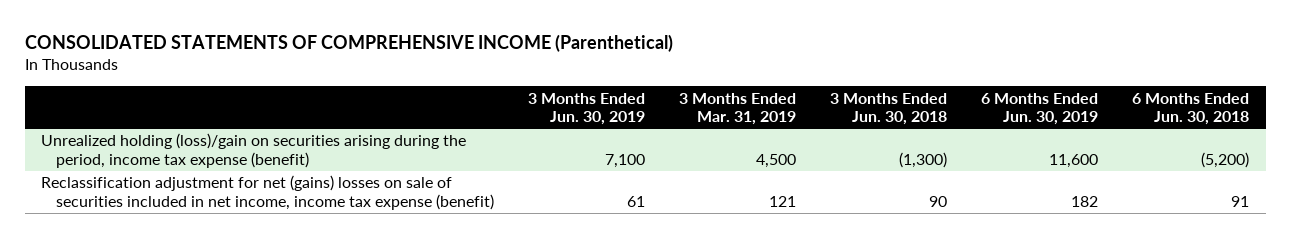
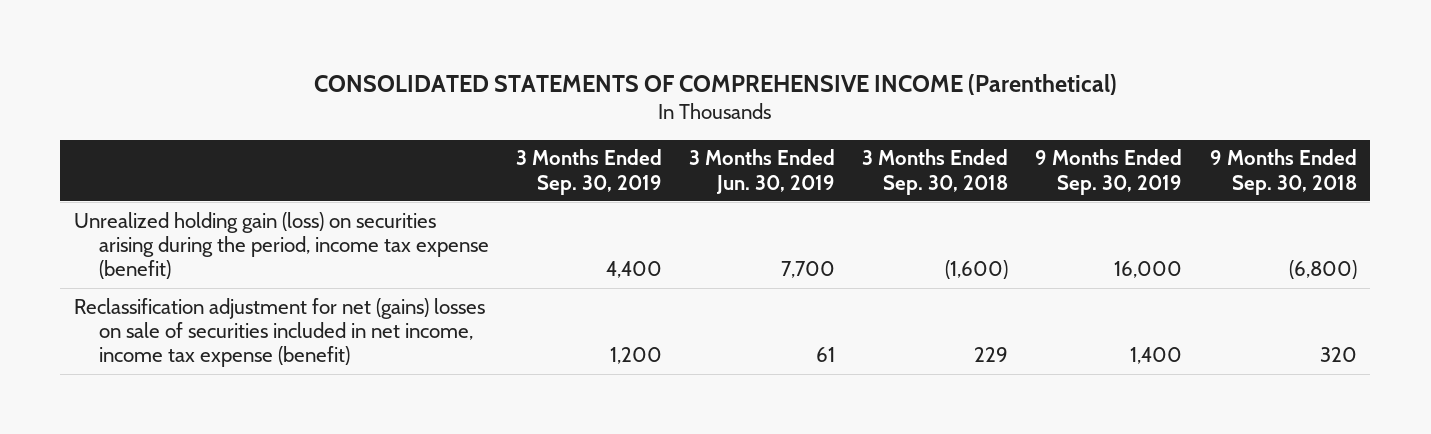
[679,92,797,126] 3 Months Ended Mar. 31, 2019 -> none
[829,92,947,126] 3 Months Ended Jun. 30, 2018 -> none
[980,92,1098,126] 6 Months Ended Jun. 30, 2019 -> none
[1131,92,1249,126] 6 Months Ended Jun. 30, 2018 -> none
none -> [515,149,662,195] 3 Months Ended Sep. 30, 2019
none -> [862,149,1009,195] 3 Months Ended Sep. 30, 2018
none -> [1035,149,1183,195] 9 Months Ended Sep. 30, 2019
none -> [1209,149,1357,195] 9 Months Ended Sep. 30, 2018
[41,133,467,169] Unrealized holding (loss)/gain on securities arising during the period, income tax expense (benefit) -> [73,211,489,280] Unrealized holding gain (loss) on securities arising during the period, income tax expense (benefit)
[605,154,646,169] 7,100 -> [781,261,836,279] 7,700

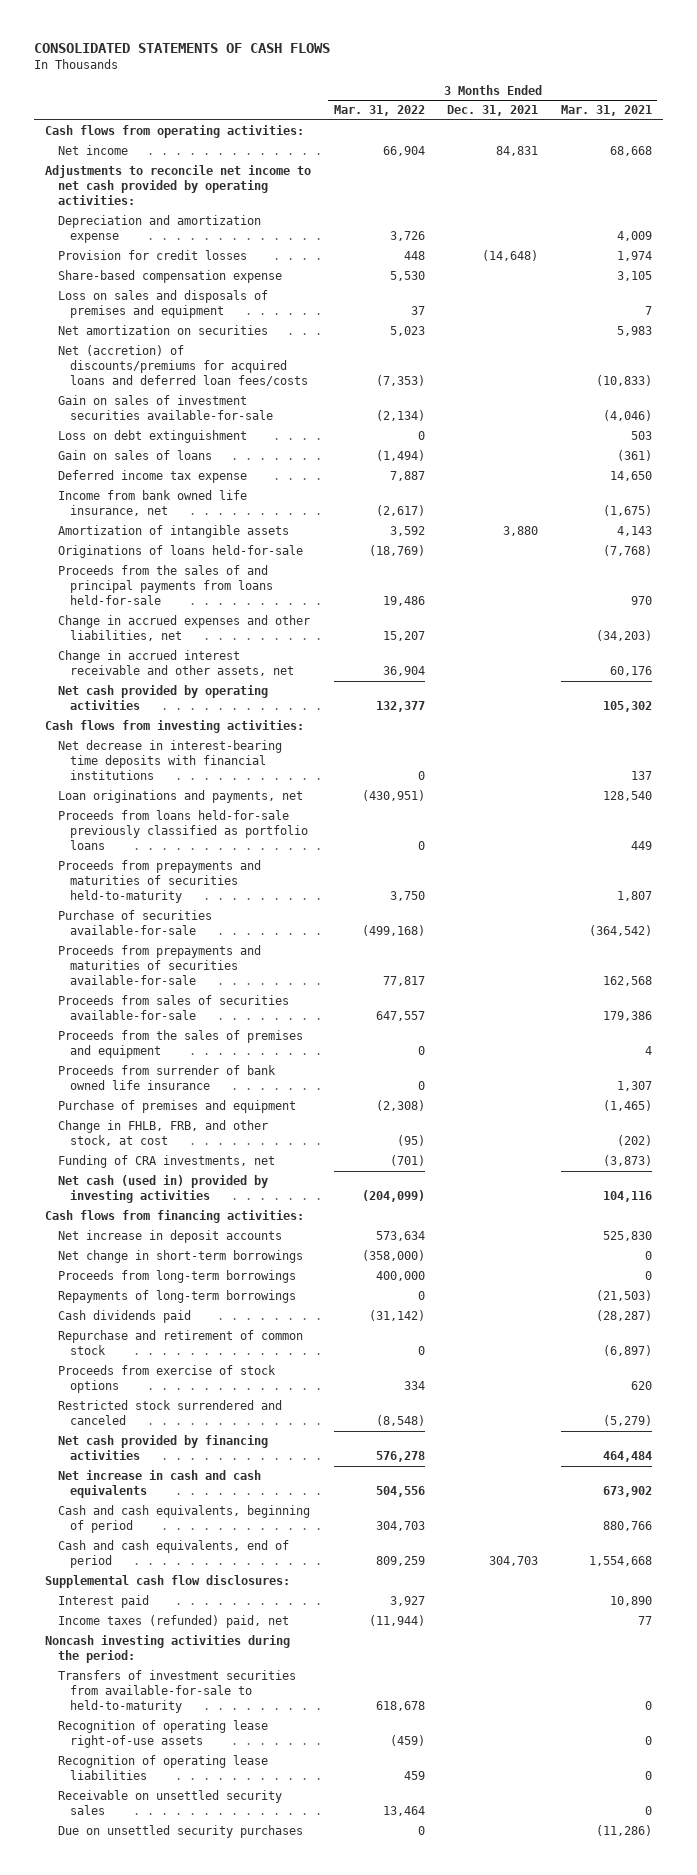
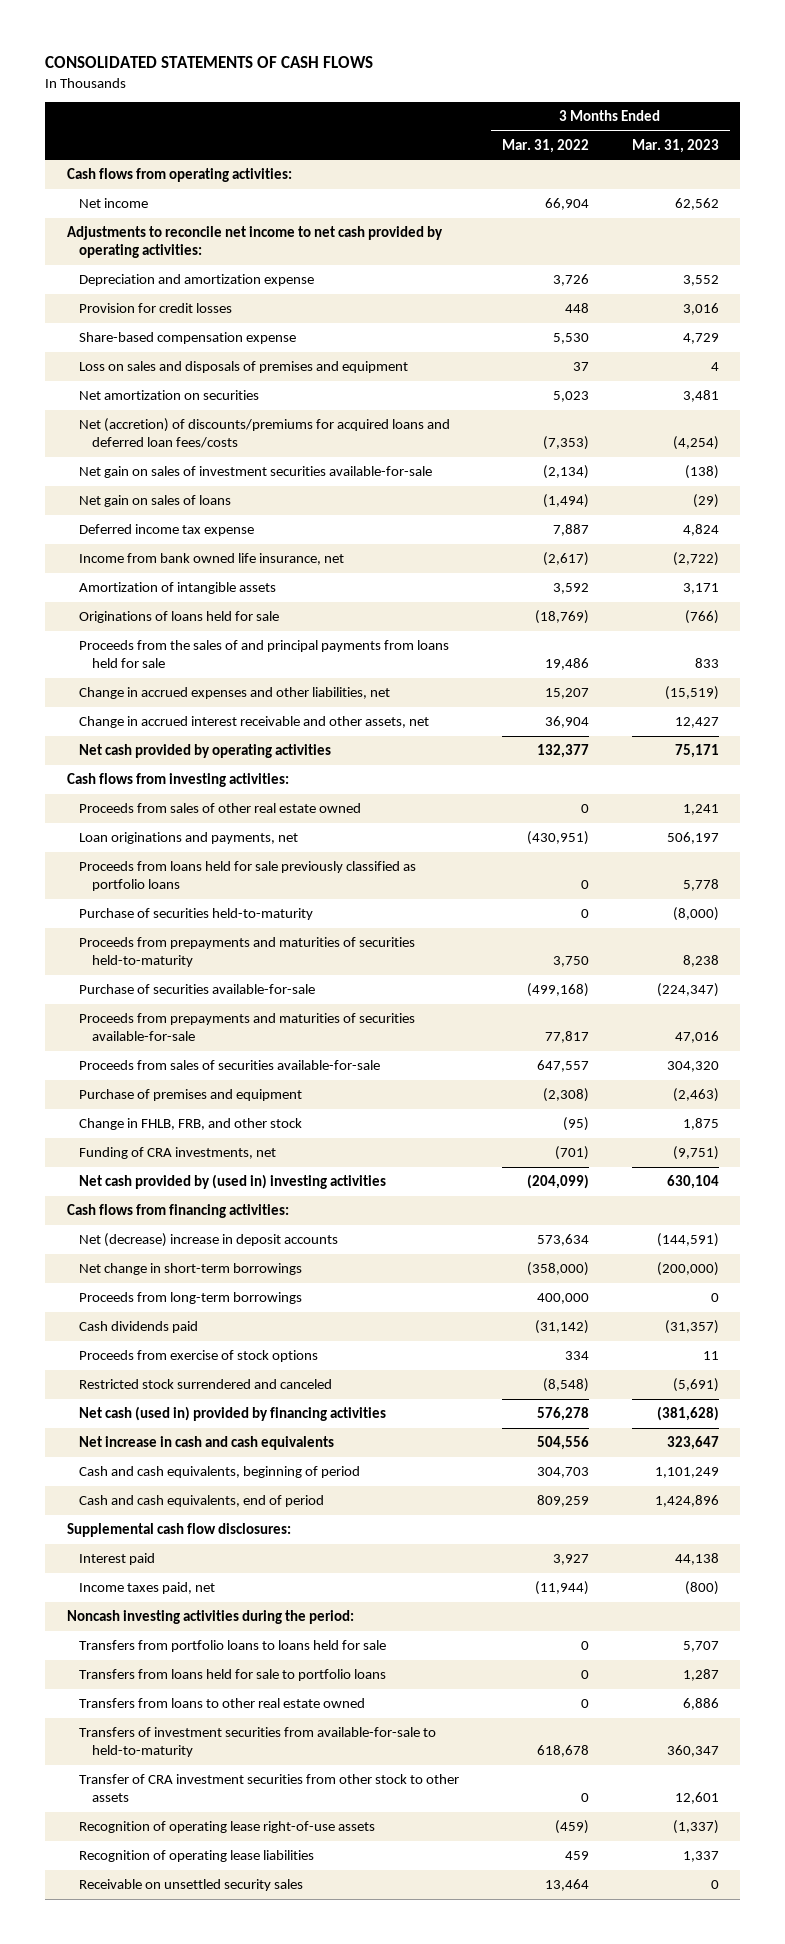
[447,105,539,117] Dec. 31, 2021 -> none
[560,105,652,117] Mar. 31, 2021 -> none
none -> [631,138,719,153] Mar. 31, 2023
[57,430,247,444] Loss on debt extinguishment -> none
[57,395,273,421] Gain on sales of investment securities available-for-sale -> [79,466,433,479] Net gain on sales of investment securities available-for-sale
[57,450,212,461] Gain on sales of loans -> [79,495,232,508] Net gain on sales of loans
[57,545,303,559] Originations of loans held-for-sale -> [79,611,280,624] Originations of loans held for sale
[57,565,273,606] Proceeds from the sales of and principal payments from loans held-for-sale -> [79,640,450,669] Proceeds from the sales of and principal payments from loans held for sale
[57,740,282,781] Net decrease in interest-bearing time deposits with financial institutions -> none
none -> [79,803,362,814] Proceeds from sales of other real estate owned
[57,810,308,851] Proceeds from loans held-for-sale previously classified as portfolio loans -> [79,861,417,892] Proceeds from loans held for sale previously classified as portfolio loans
none -> [79,908,314,921] Purchase of securities held-to-maturity
[57,1030,303,1059] Proceeds from the sales of premises and equipment -> none
[57,1065,276,1091] Proceeds from surrender of bank owned life insurance -> none
[57,1120,268,1147] Change in FHLB, FRB, and other stock, at cost -> [79,1118,303,1131] Change in FHLB, FRB, and other stock
[57,1175,268,1204] Net cash (used in) provided by investing activities -> [79,1174,387,1190] Net cash provided by (used in) investing activities
[57,1230,282,1244] Net increase in deposit accounts -> [79,1233,339,1248] Net (decrease) increase in deposit accounts
[57,1290,296,1304] Repayments of long-term borrowings -> none
[57,1330,303,1356] Repurchase and retirement of common stock -> none
[57,1435,268,1461] Net cash provided by financing activities -> [79,1406,387,1422] Net cash (used in) provided by financing activities
[57,1615,289,1629] Income taxes (refunded) paid, net -> [79,1582,216,1595] Income taxes paid, net
none -> [79,1640,387,1653] Transfers from portfolio loans to loans held for sale
none -> [79,1669,387,1682] Transfers from loans held for sale to portfolio loans
none -> [79,1698,366,1709] Transfers from loans to other real estate owned
none -> [79,1774,460,1803] Transfer of CRA investment securities from other stock to other assets
[57,1825,303,1839] Due on unsettled security purchases -> none

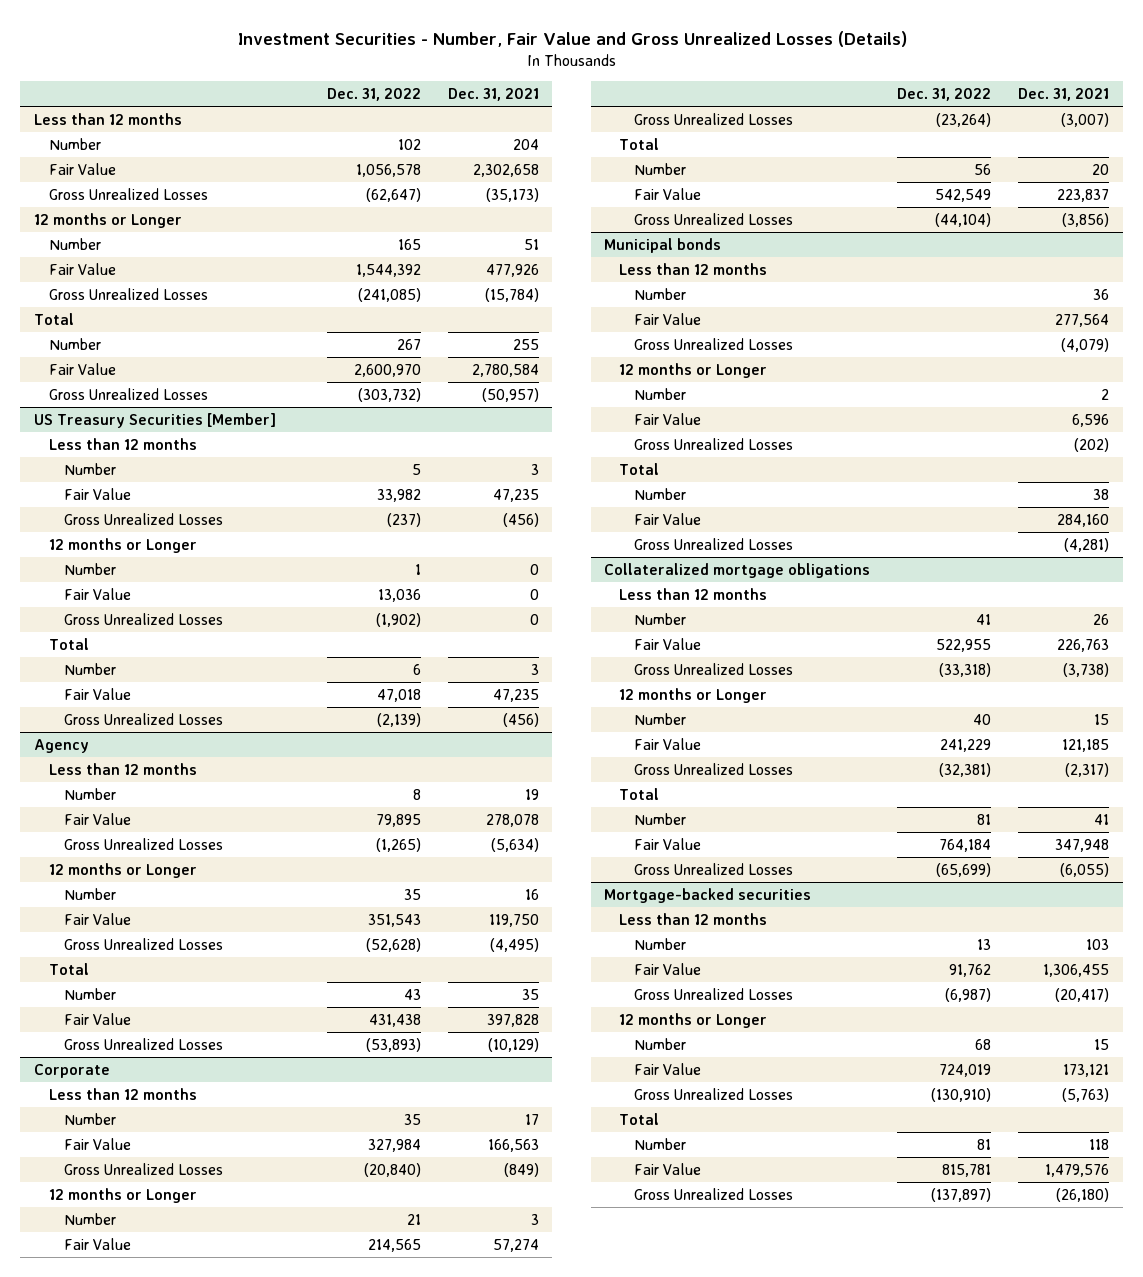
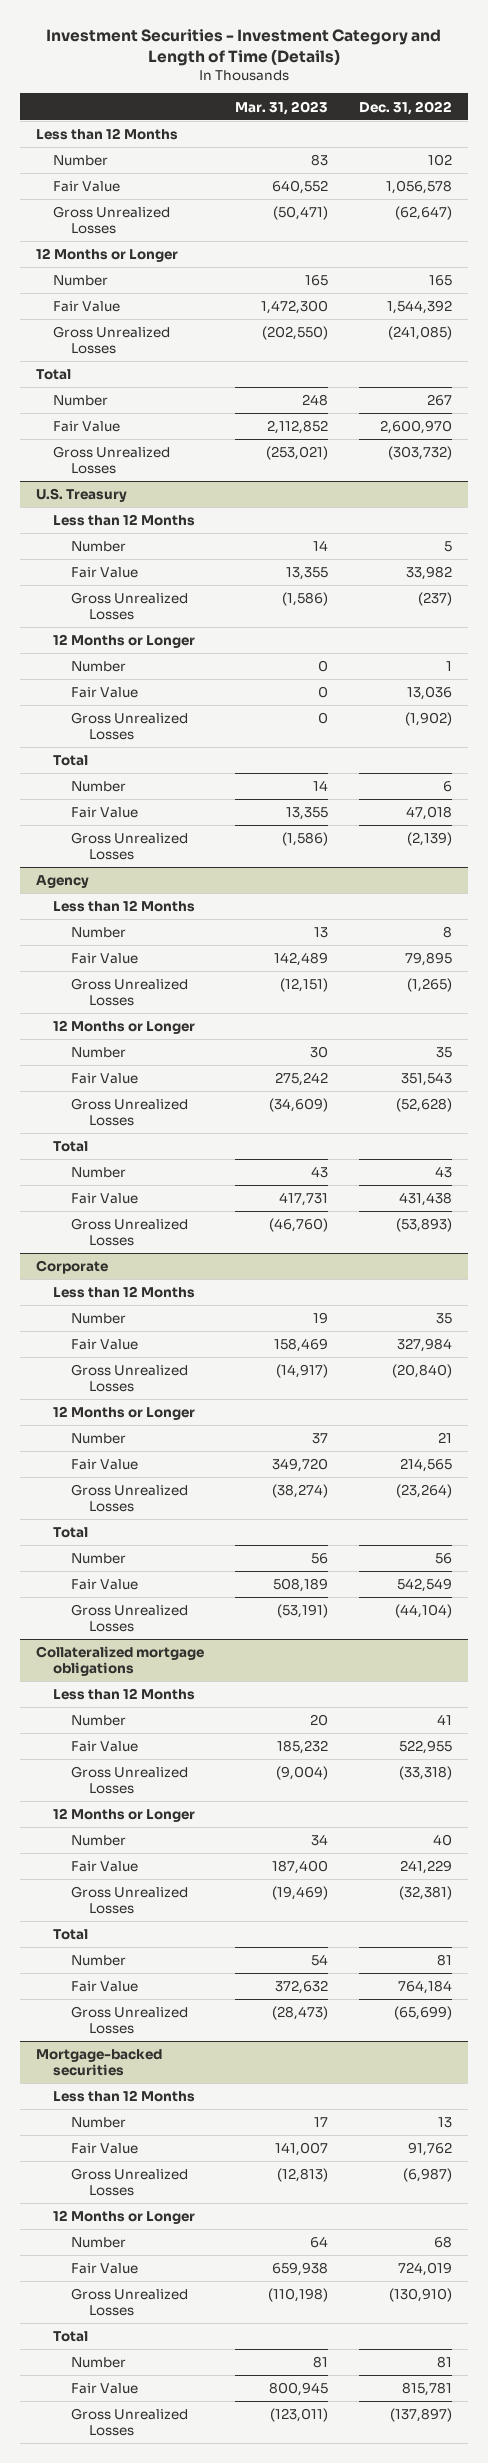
[237,30,907,47] Investment Securities - Number, Fair Value and Gross Unrealized Losses (Details) -> [46,29,442,66] Investment Securities - Investment Category and Length of Time (Details)
[447,88,539,102] Dec. 31, 2021 -> none
none -> [235,100,329,115] Mar. 31, 2023
[33,112,182,125] Less than 12 months -> [35,128,178,141] Less than 12 Months
[33,212,182,228] 12 months or Longer -> [35,248,178,263] 12 Months or Longer
[33,412,276,428] US Treasury Securities [Member] -> [35,488,127,503] U.S. Treasury
[48,437,197,450] Less than 12 months -> [53,514,196,527] Less than 12 Months
[48,537,197,553] 12 months or Longer -> [53,634,196,649] 12 Months or Longer
[48,762,197,775] Less than 12 months -> [53,900,196,913] Less than 12 Months
[48,862,197,878] 12 months or Longer -> [53,1020,196,1035] 12 Months or Longer
[48,1087,197,1100] Less than 12 months -> [53,1286,196,1299] Less than 12 Months
[48,1187,197,1203] 12 months or Longer -> [53,1406,196,1421] 12 Months or Longer
[604,237,722,253] Municipal bonds -> none
[619,262,768,275] Less than 12 months -> none
[634,287,687,300] Number -> none
[634,312,702,325] Fair Value -> none
[634,337,794,350] Gross Unrealized Losses -> none
[619,362,768,378] 12 months or Longer -> none
[634,387,687,400] Number -> none
[634,412,702,425] Fair Value -> none
[634,437,794,450] Gross Unrealized Losses -> none
[619,462,660,475] Total -> none
[634,487,687,500] Number -> none
[634,512,702,525] Fair Value -> none
[634,537,794,550] Gross Unrealized Losses -> none
[619,587,768,600] Less than 12 months -> [53,1688,196,1701] Less than 12 Months
[619,687,768,703] 12 months or Longer -> [53,1808,196,1823] 12 Months or Longer
[619,912,768,925] Less than 12 months -> [53,2090,196,2103] Less than 12 Months
[619,1012,768,1028] 12 months or Longer -> [53,2210,196,2225] 12 Months or Longer

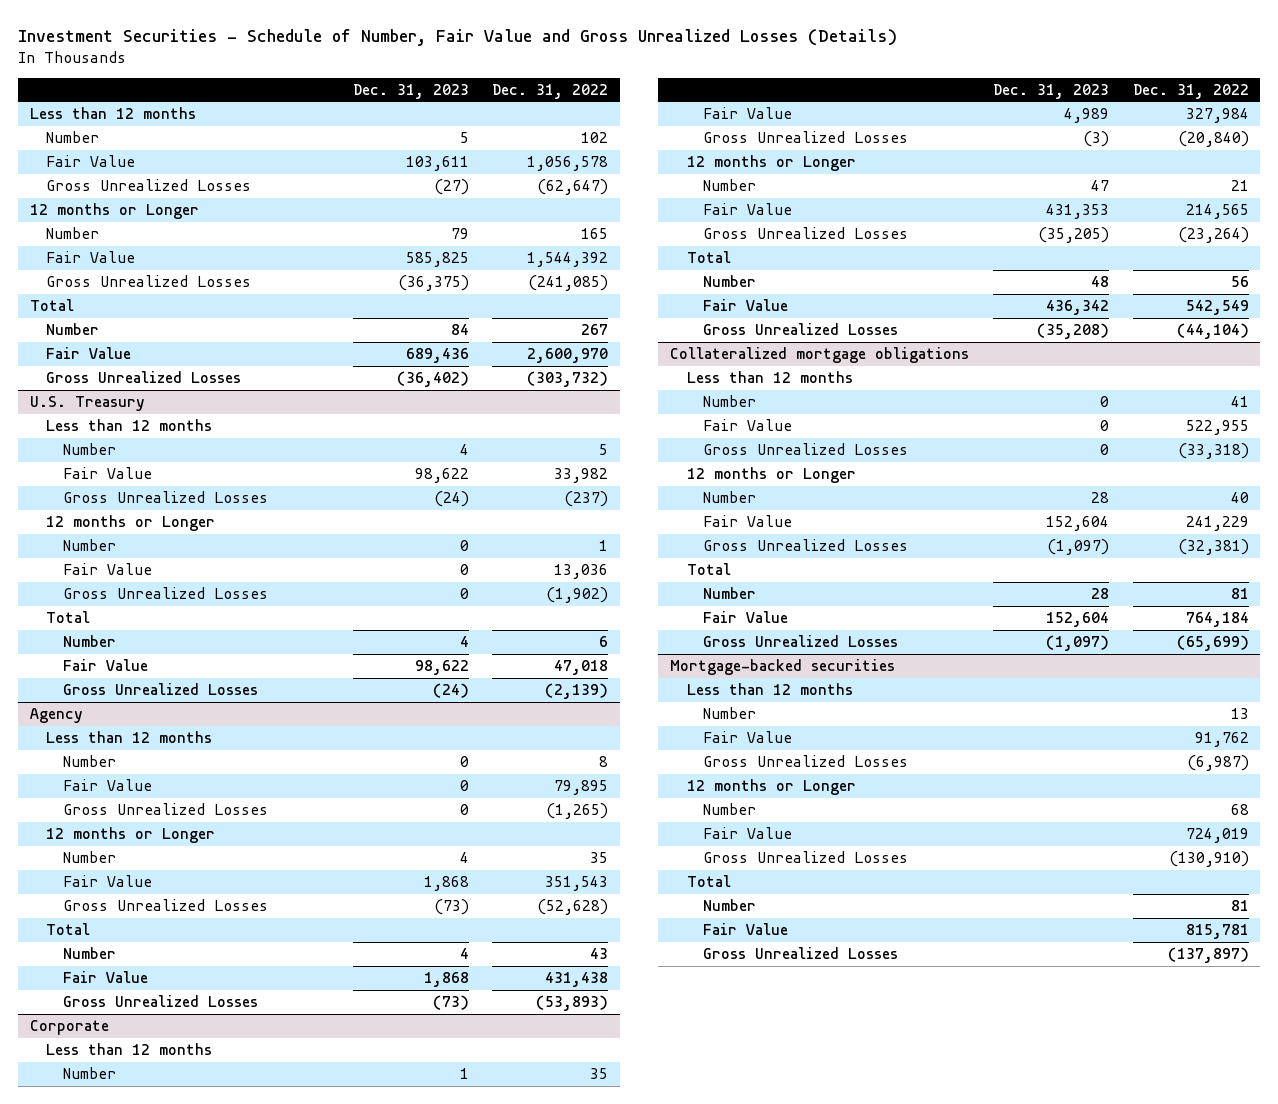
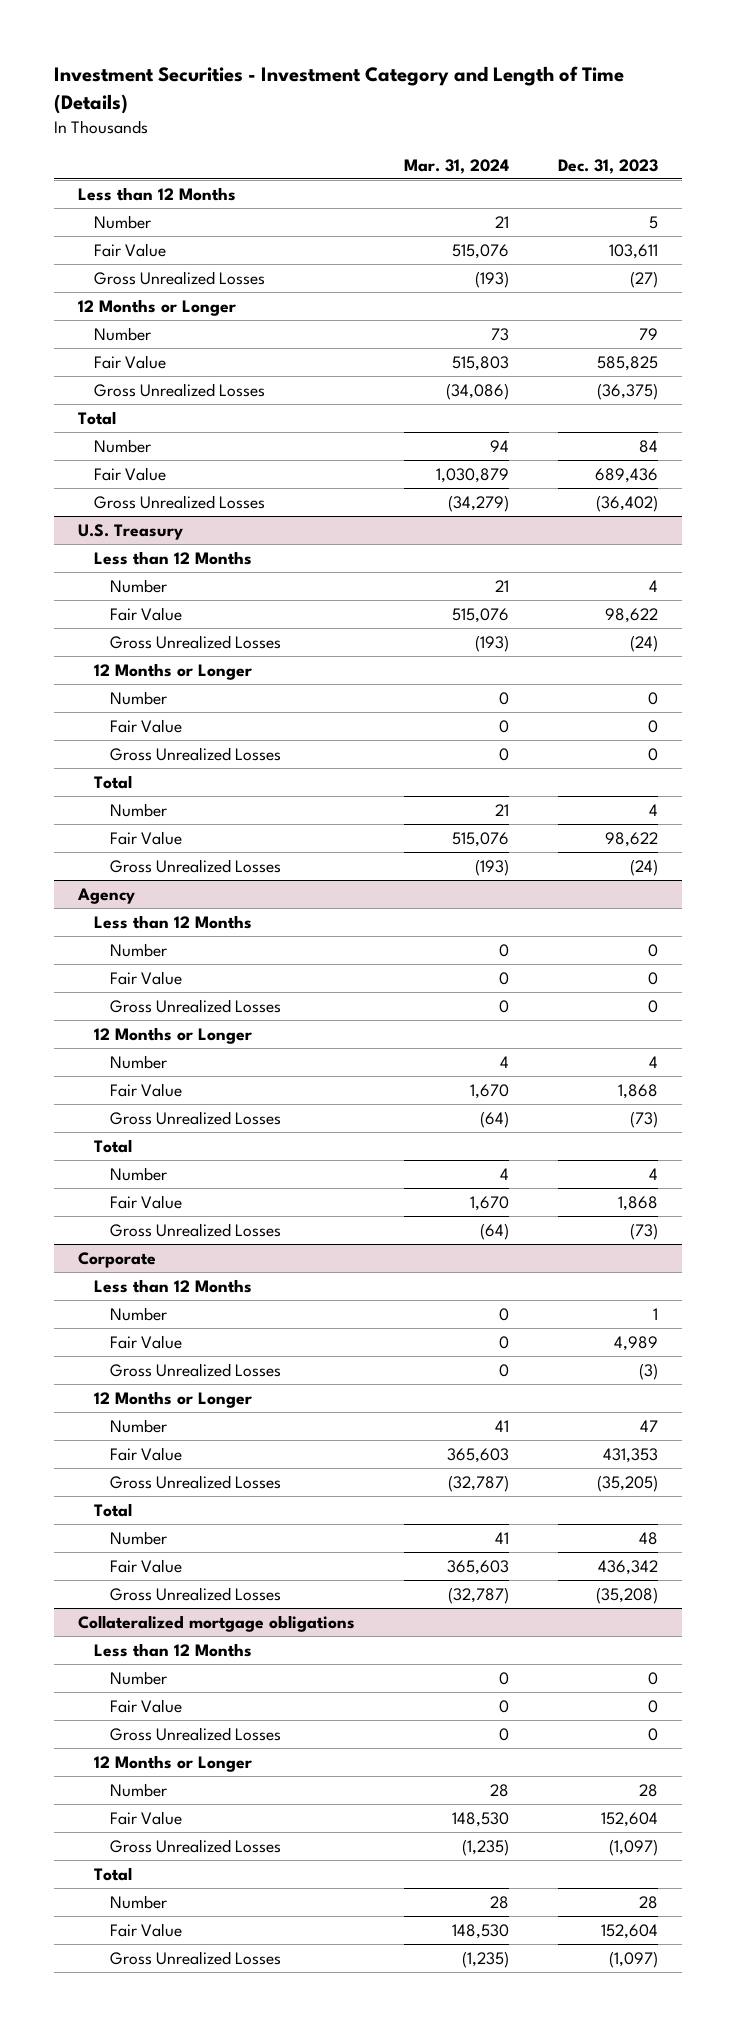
[18,28,898,46] Investment Securities - Schedule of Number, Fair Value and Gross Unrealized Losses (Details) -> [53,66,624,115] Investment Securities - Investment Category and Length of Time (Details)
[492,83,609,99] Dec. 31, 2022 -> none
none -> [403,158,509,174] Mar. 31, 2024
[29,107,196,120] Less than 12 months -> [78,186,237,201] Less than 12 Months
[29,203,199,220] 12 months or Longer -> [78,298,237,316] 12 Months or Longer
[46,419,213,432] Less than 12 months -> [93,550,252,565] Less than 12 Months
[46,515,216,532] 12 months or Longer -> [93,662,252,680] 12 Months or Longer
[46,731,213,744] Less than 12 months -> [93,914,252,929] Less than 12 Months
[46,827,216,844] 12 months or Longer -> [93,1026,252,1044] 12 Months or Longer
[46,1043,213,1056] Less than 12 months -> [93,1278,252,1293] Less than 12 Months
[686,155,856,172] 12 months or Longer -> [93,1390,252,1408] 12 Months or Longer
[686,371,853,384] Less than 12 months -> [93,1642,252,1657] Less than 12 Months
[686,467,856,484] 12 months or Longer -> [93,1754,252,1772] 12 Months or Longer
[670,659,896,676] Mortgage-backed securities -> none
[686,683,853,696] Less than 12 months -> none
[702,707,756,720] Number -> none
[702,731,792,744] Fair Value -> none
[702,755,908,768] Gross Unrealized Losses -> none
[686,779,856,796] 12 months or Longer -> none
[702,803,756,816] Number -> none
[702,827,792,840] Fair Value -> none
[702,851,908,864] Gross Unrealized Losses -> none
[686,875,731,888] Total -> none
[702,899,756,912] Number -> none
[702,923,788,936] Fair Value -> none
[702,947,898,960] Gross Unrealized Losses -> none

